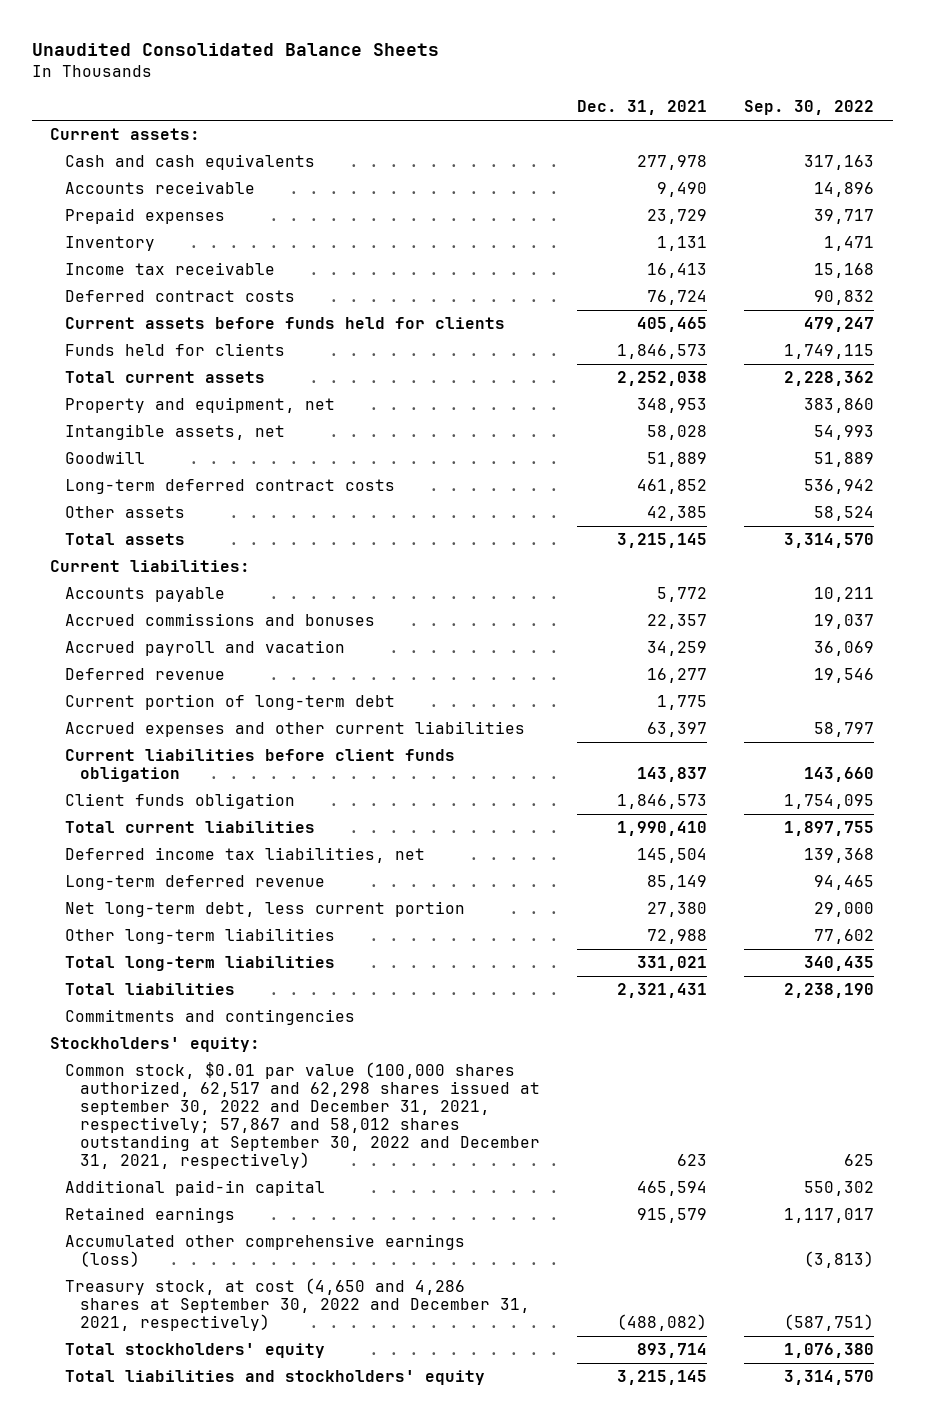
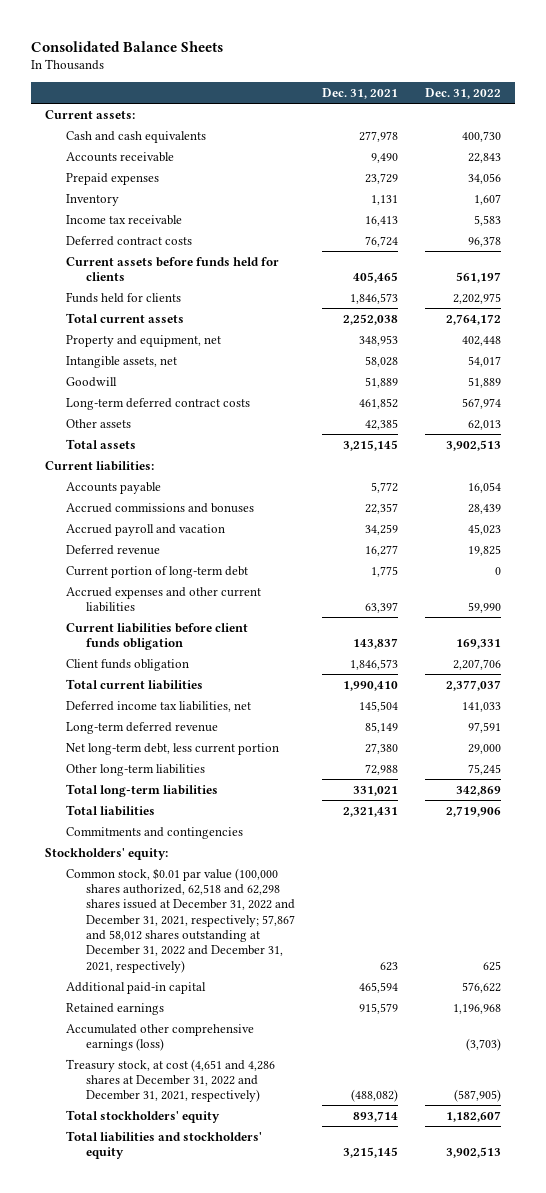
[31,43,439,57] Unaudited Consolidated Balance Sheets -> [31,40,224,52] Consolidated Balance Sheets
[744,100,875,116] Sep. 30, 2022 -> none
none -> [425,88,502,100] Dec. 31, 2022
[65,1062,541,1170] Common stock, $0.01 par value (100,000 shares authorized, 62,517 and 62,298 shares issued at september 30, 2022 and December 31, 2021, respectively; 57,867 and 58,012 shares outstanding at September 30, 2022 and December 31, 2021, respectively) -> [65,867,296,973] Common stock, $0.01 par value (100,000 shares authorized, 62,518 and 62,298 shares issued at December 31, 2022 and December 31, 2021, respectively; 57,867 and 58,012 shares outstanding at December 31, 2022 and December 31, 2021, respectively)
[65,1278,531,1332] Treasury stock, at cost (4,650 and 4,286 shares at September 30, 2022 and December 31, 2021, respectively) -> [65,1058,275,1103] Treasury stock, at cost (4,651 and 4,286 shares at December 31, 2022 and December 31, 2021, respectively)

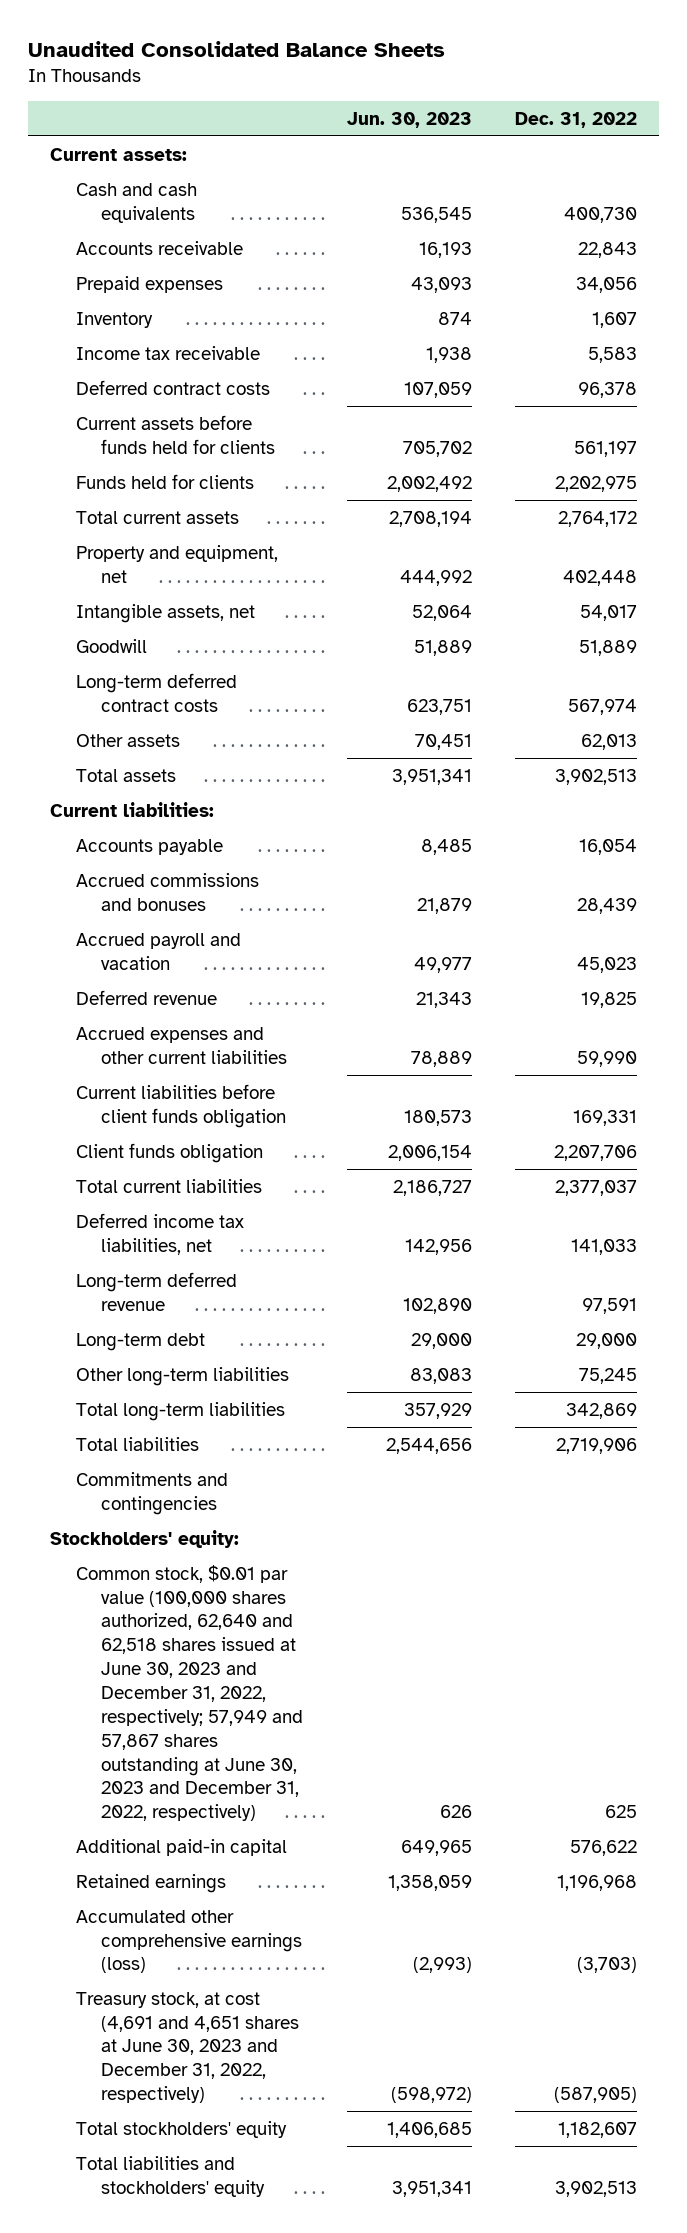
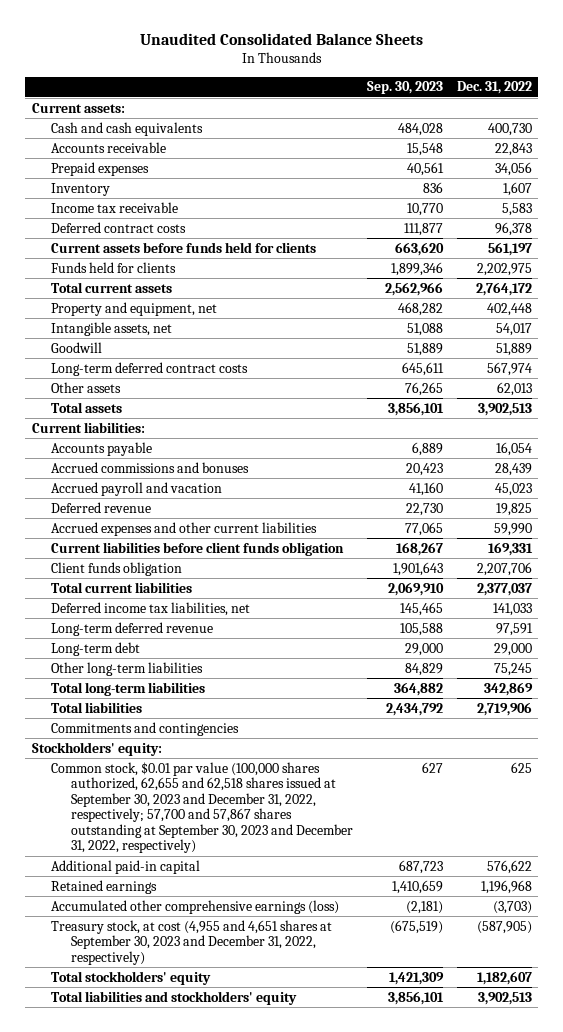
[346,111,472,128] Jun. 30, 2023 -> none
none -> [366,81,443,95] Sep. 30, 2023
[75,1564,304,1822] Common stock, $0.01 par value (100,000 shares authorized, 62,640 and 62,518 shares issued at June 30, 2023 and December 31, 2022, respectively; 57,949 and 57,867 shares outstanding at June 30, 2023 and December 31, 2022, respectively) -> [51,761,354,854] Common stock, $0.01 par value (100,000 shares authorized, 62,655 and 62,518 shares issued at September 30, 2023 and December 31, 2022, respectively; 57,700 and 57,867 shares outstanding at September 30, 2023 and December 31, 2022, respectively)
[75,1991,300,2104] Treasury stock, at cost (4,691 and 4,651 shares at June 30, 2023 and December 31, 2022, respectively) -> [51,919,333,965] Treasury stock, at cost (4,955 and 4,651 shares at September 30, 2023 and December 31, 2022, respectively)

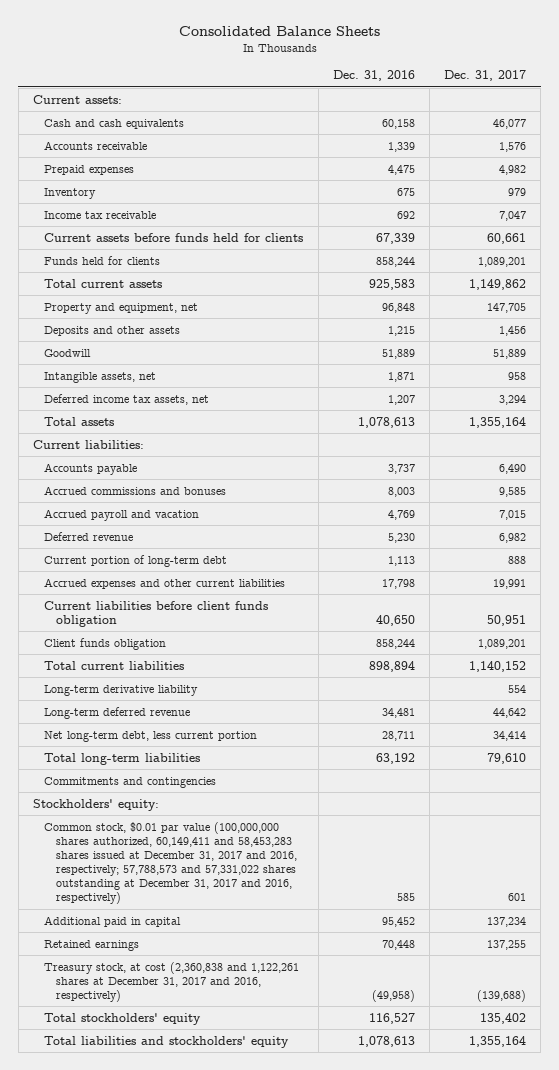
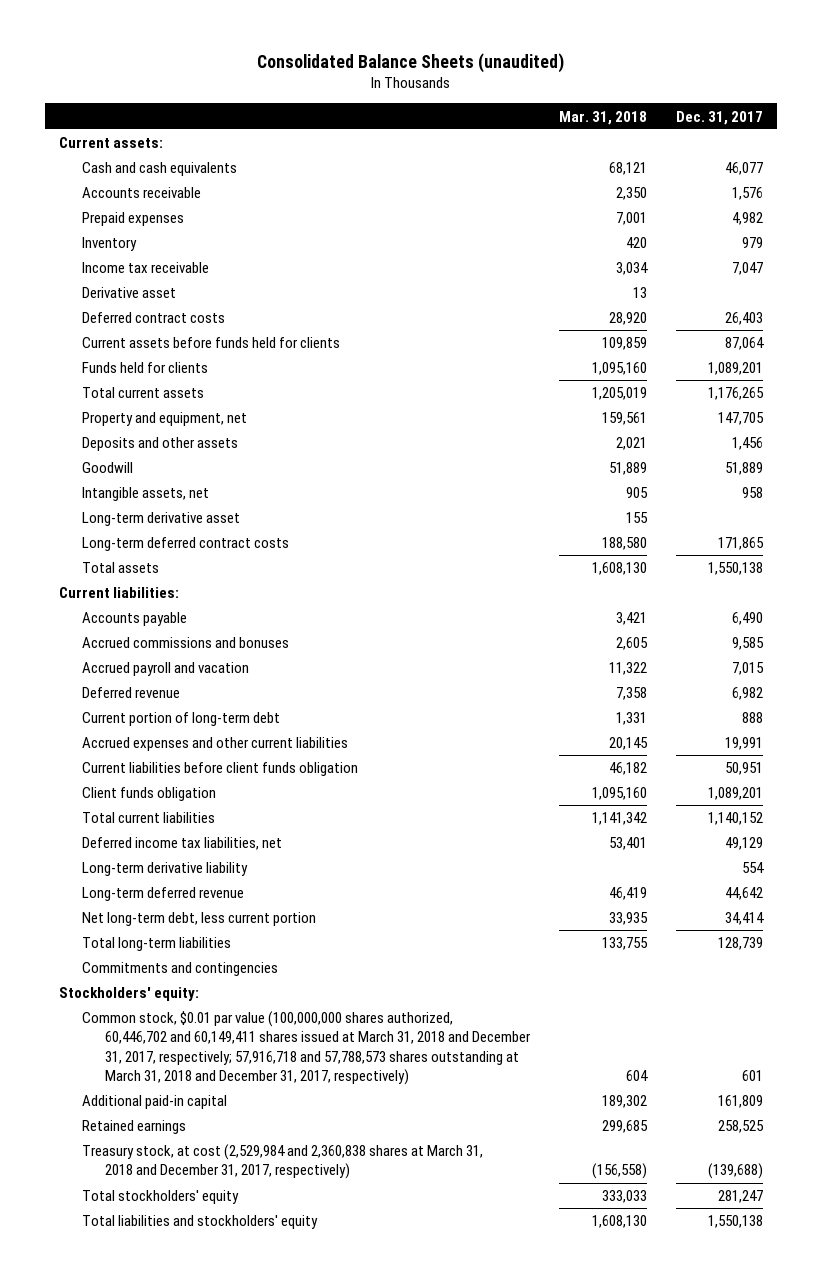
[178,26,380,37] Consolidated Balance Sheets -> [256,53,564,74] Consolidated Balance Sheets (unaudited)
[332,70,415,82] Dec. 31, 2016 -> none
none -> [558,110,647,125] Mar. 31, 2018
none -> [81,287,176,299] Derivative asset
none -> [81,312,225,324] Deferred contract costs
[487,232,527,244] 60,661 -> [724,337,764,351] 87,064
[469,278,527,290] 1,149,862 -> [707,387,764,401] 1,176,265
[44,393,210,405] Deferred income tax assets, net -> none
none -> [81,512,240,527] Long-term derivative asset
none -> [81,537,289,552] Long-term deferred contract costs
[469,416,527,428] 1,355,164 -> [707,562,763,576] 1,550,138
none -> [81,837,282,851] Deferred income tax liabilities, net
[487,752,527,764] 79,610 -> [717,937,763,951] 128,739
[44,821,297,905] Common stock, $0.01 par value (100,000,000 shares authorized, 60,149,411 and 58,453,283 shares issued at December 31, 2017 and 2016, respectively; 57,788,573 and 57,331,022 shares outstanding at December 31, 2017 and 2016, respectively) -> [81,1011,531,1086] Common stock, $0.01 par value (100,000,000 shares authorized, 60,446,702 and 60,149,411 shares issued at March 31, 2018 and December 31, 2017, respectively; 57,916,718 and 57,788,573 shares outstanding at March 31, 2018 and December 31, 2017, respectively)
[44,915,182,927] Additional paid in capital -> [81,1095,227,1110] Additional paid-in capital
[487,916,527,927] 137,234 -> [717,1095,763,1109] 161,809
[487,939,527,950] 137,255 -> [717,1120,764,1134] 258,525
[44,961,300,1002] Treasury stock, at cost (2,360,838 and 1,122,261 shares at December 31, 2017 and 2016, respectively) -> [81,1144,483,1180] Treasury stock, at cost (2,529,984 and 2,360,838 shares at March 31, 2018 and December 31, 2017, respectively)
[480,1012,527,1024] 135,402 -> [717,1190,763,1204] 281,247
[469,1035,527,1047] 1,355,164 -> [707,1215,763,1229] 1,550,138

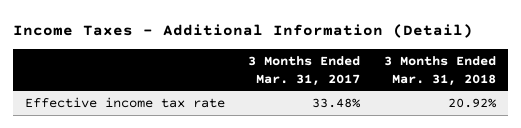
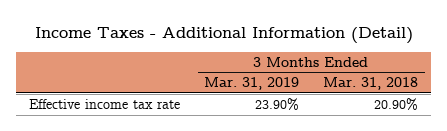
[248,55,361,86] 3 Months Ended Mar. 31, 2017 -> none
none -> [204,77,300,91] Mar. 31, 2019
[447,98,497,109] 20.92% -> [374,98,419,112] 20.90%

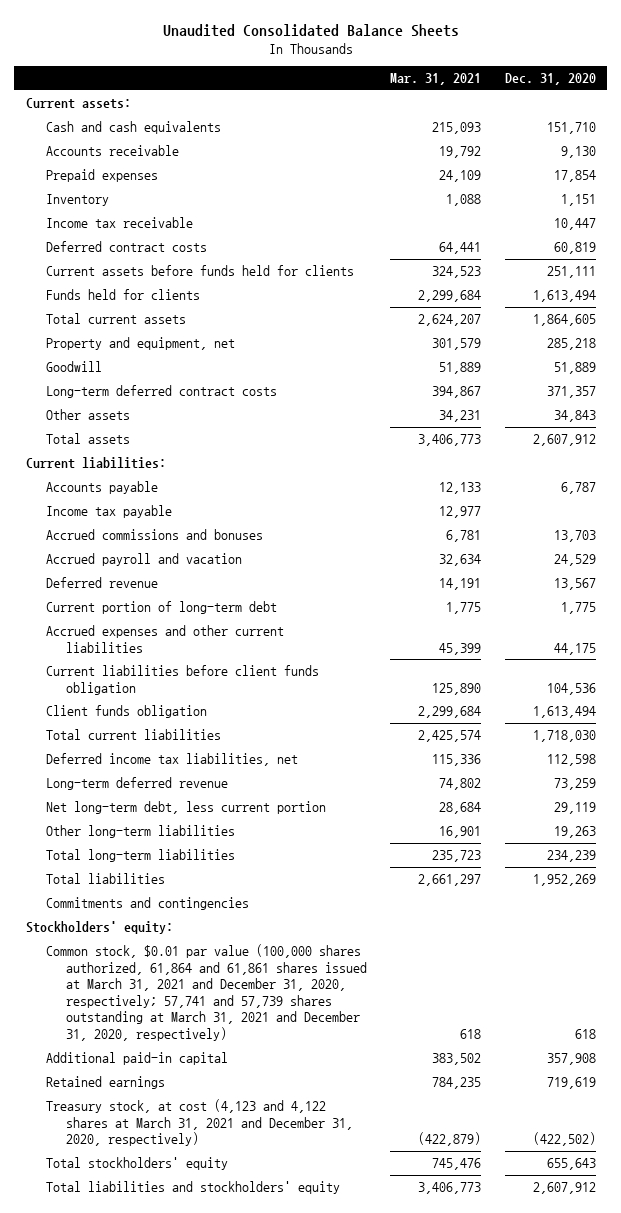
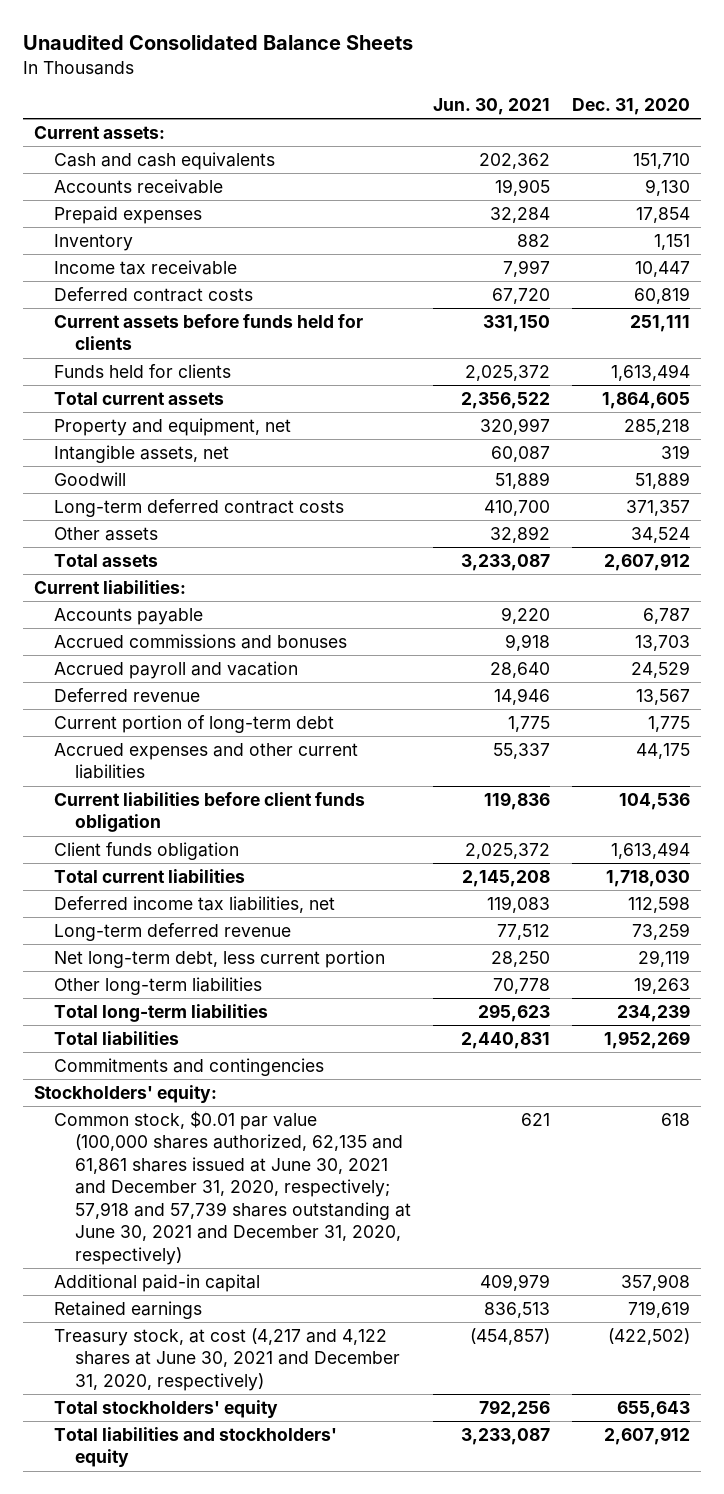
[390,73,482,86] Mar. 31, 2021 -> none
none -> [433,98,551,116] Jun. 30, 2021
none -> [54,444,230,463] Intangible assets, net
[553,410,596,423] 34,843 -> [631,526,691,543] 34,524
[45,505,172,519] Income tax payable -> none
[45,944,367,1042] Common stock, $0.01 par value (100,000 shares authorized, 61,864 and 61,861 shares issued at March 31, 2021 and December 31, 2020, respectively; 57,741 and 57,739 shares outstanding at March 31, 2021 and December 31, 2020, respectively) -> [54,1110,412,1265] Common stock, $0.01 par value (100,000 shares authorized, 62,135 and 61,861 shares issued at June 30, 2021 and December 31, 2020, respectively; 57,918 and 57,739 shares outstanding at June 30, 2021 and December 31, 2020, respectively)
[45,1099,353,1147] Treasury stock, at cost (4,123 and 4,122 shares at March 31, 2021 and December 31, 2020, respectively) -> [54,1327,401,1391] Treasury stock, at cost (4,217 and 4,122 shares at June 30, 2021 and December 31, 2020, respectively)

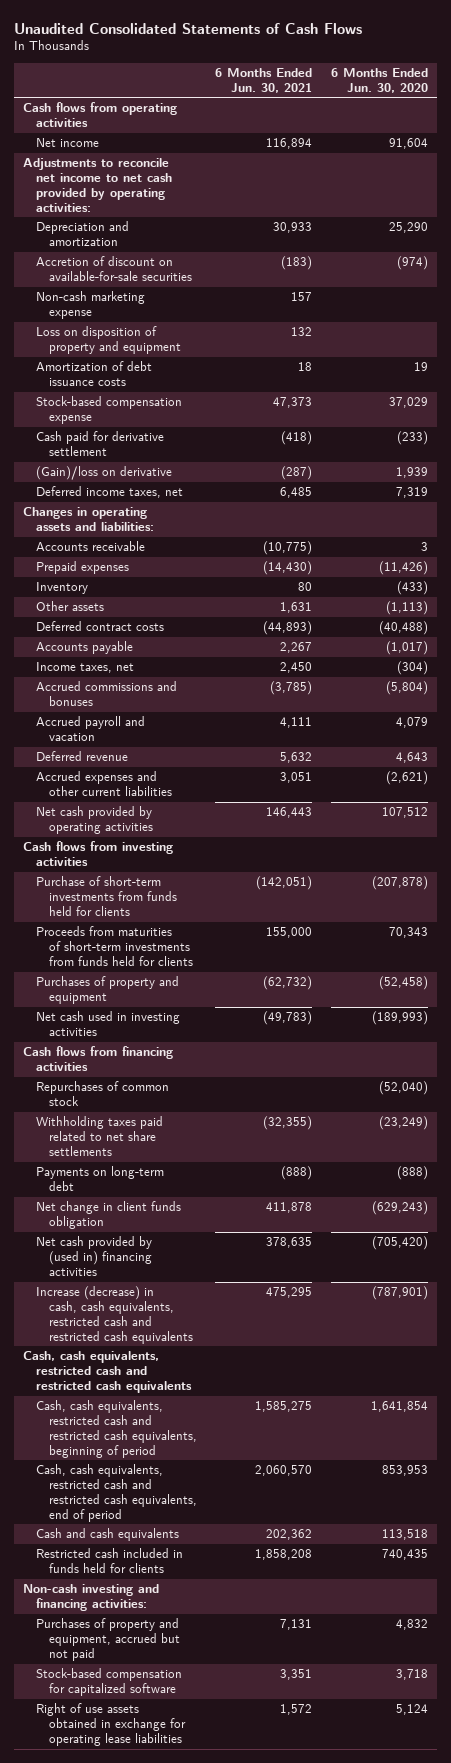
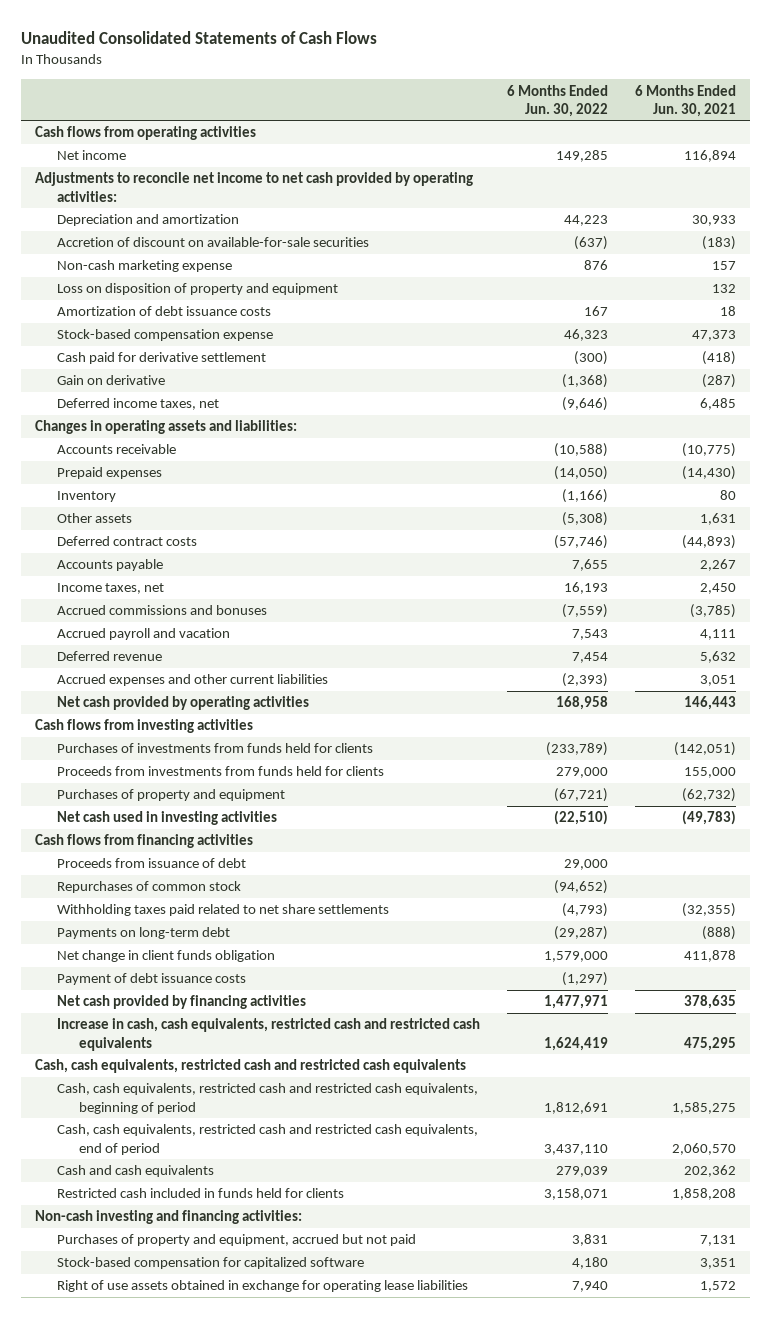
[330,67,428,93] 6 Months Ended Jun. 30, 2020 -> none
none -> [507,84,609,118] 6 Months Ended Jun. 30, 2022
[36,466,173,481] (Gain)/loss on derivative -> [56,375,165,386] Gain on derivative
[36,876,177,917] Purchase of short-term investments from funds held for clients -> [56,743,373,754] Purchases of investments from funds held for clients
[36,926,193,967] Proceeds from maturities of short-term investments from funds held for clients -> [56,766,384,777] Proceeds from investments from funds held for clients
none -> [56,858,246,869] Proceeds from issuance of debt
none -> [56,973,246,986] Payment of debt issuance costs
[36,1236,153,1277] Net cash provided by (used in) financing activities -> [56,995,306,1010] Net cash provided by financing activities
[36,1286,193,1344] Increase (decrease) in cash, cash equivalents, restricted cash and restricted cash equivalents -> [56,1018,480,1051] Increase in cash, cash equivalents, restricted cash and restricted cash equivalents

